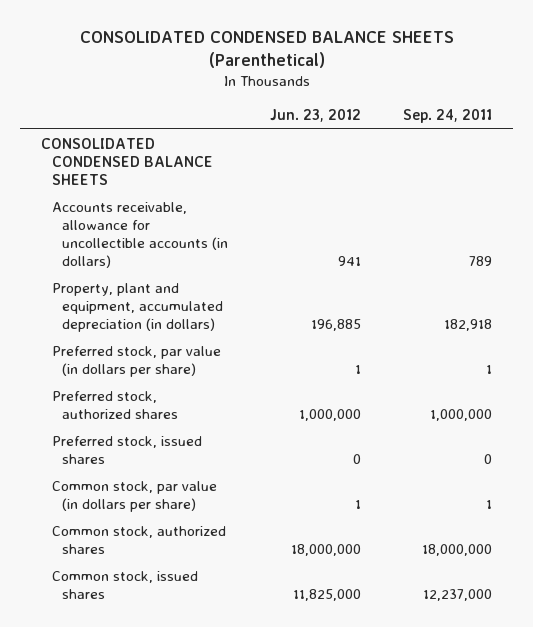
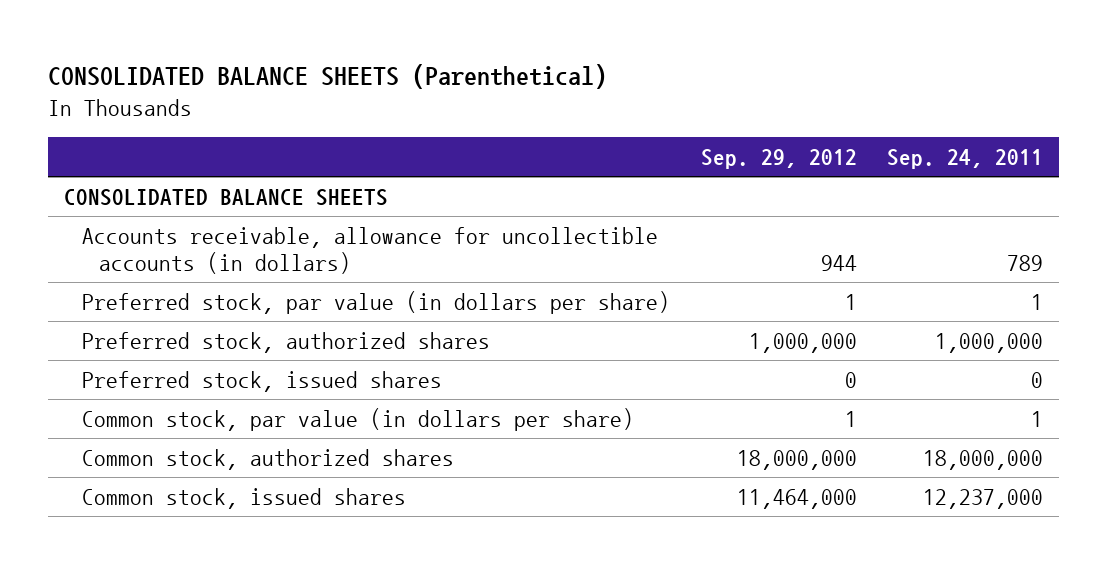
[79,31,454,69] CONSOLIDATED CONDENSED BALANCE SHEETS (Parenthetical) -> [48,63,608,89] CONSOLIDATED BALANCE SHEETS (Parenthetical)
[270,108,362,122] Jun. 23, 2012 -> none
none -> [700,149,857,170] Sep. 29, 2012
[41,137,213,185] CONSOLIDATED CONDENSED BALANCE SHEETS -> [63,188,388,206] CONSOLIDATED BALANCE SHEETS
[51,282,224,332] Property, plant and equipment, accumulated depreciation (in dollars) -> none

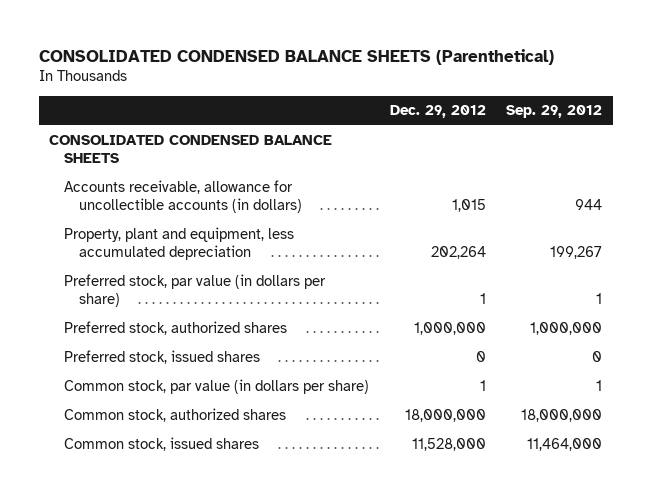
[48,63,608,89] CONSOLIDATED BALANCE SHEETS (Parenthetical) -> [38,48,554,65] CONSOLIDATED CONDENSED BALANCE SHEETS (Parenthetical)
[887,149,1044,170] Sep. 24, 2011 -> none
none -> [389,105,486,119] Dec. 29, 2012
[63,188,388,206] CONSOLIDATED BALANCE SHEETS -> [49,135,333,164] CONSOLIDATED CONDENSED BALANCE SHEETS
none -> [64,227,295,261] Property, plant and equipment, less accumulated depreciation

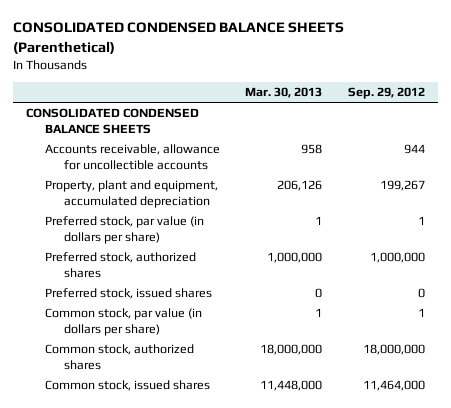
[389,105,486,119] Dec. 29, 2012 -> none
none -> [245,87,323,99] Mar. 30, 2013
[64,180,303,214] Accounts receivable, allowance for uncollectible accounts (in dollars) -> [44,144,220,170] Accounts receivable, allowance for uncollectible accounts
[64,227,295,261] Property, plant and equipment, less accumulated depreciation -> [44,180,218,208] Property, plant and equipment, accumulated depreciation

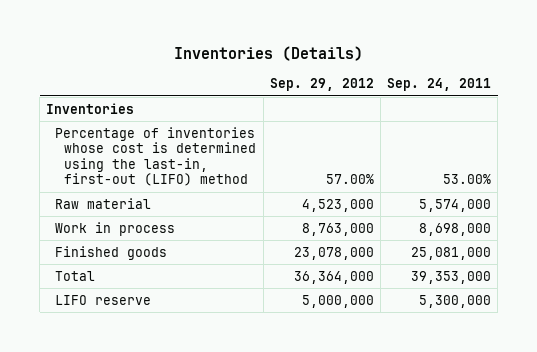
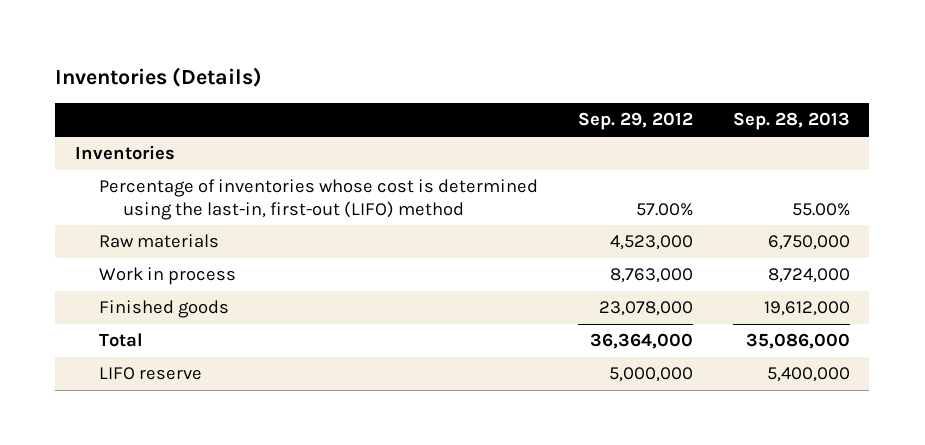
[387,78,492,92] Sep. 24, 2011 -> none
none -> [732,112,850,131] Sep. 28, 2013
[55,197,152,209] Raw material -> [99,234,220,249] Raw materials

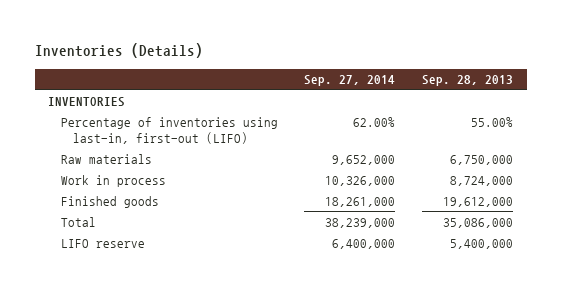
[577,112,693,131] Sep. 29, 2012 -> none
none -> [304,75,396,87] Sep. 27, 2014
[75,145,176,161] Inventories -> [48,96,126,107] INVENTORIES
[99,179,539,220] Percentage of inventories whose cost is determined using the last-in, first-out (LIFO) method -> [60,116,278,145] Percentage of inventories using last-in, first-out (LIFO)

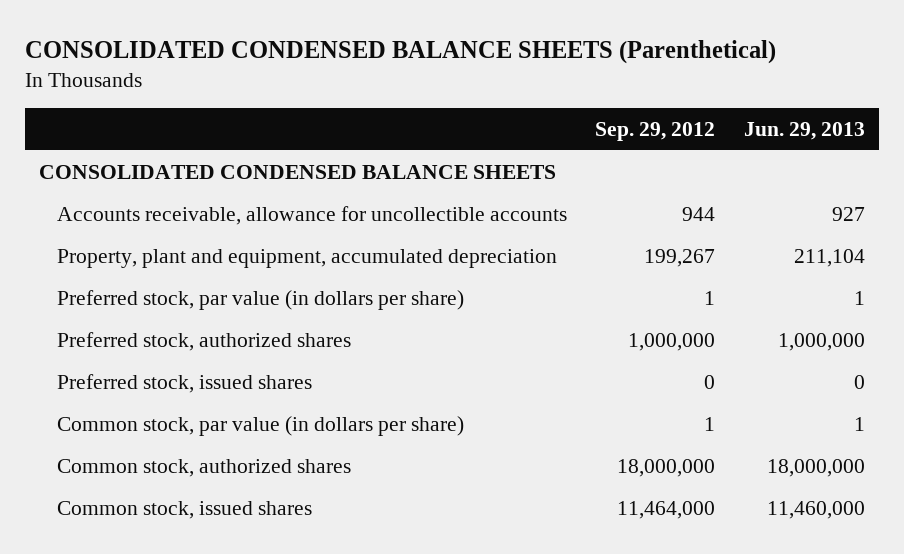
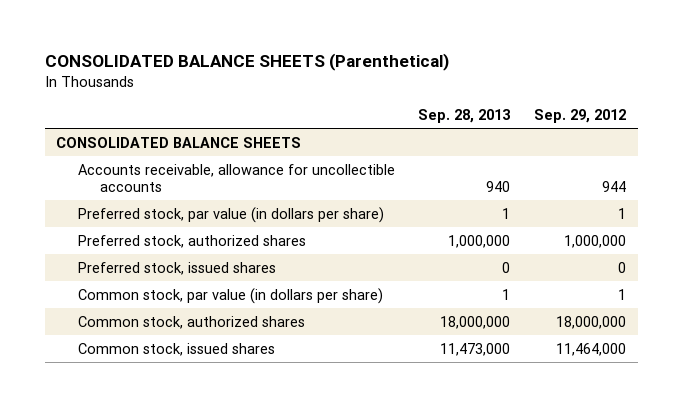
[24,40,776,65] CONSOLIDATED CONDENSED BALANCE SHEETS (Parenthetical) -> [44,53,449,72] CONSOLIDATED BALANCE SHEETS (Parenthetical)
[744,121,866,140] Jun. 29, 2013 -> none
none -> [418,109,511,124] Sep. 28, 2013
[39,164,557,179] CONSOLIDATED CONDENSED BALANCE SHEETS -> [56,136,302,148] CONSOLIDATED BALANCE SHEETS
[56,248,557,268] Property, plant and equipment, accumulated depreciation -> none

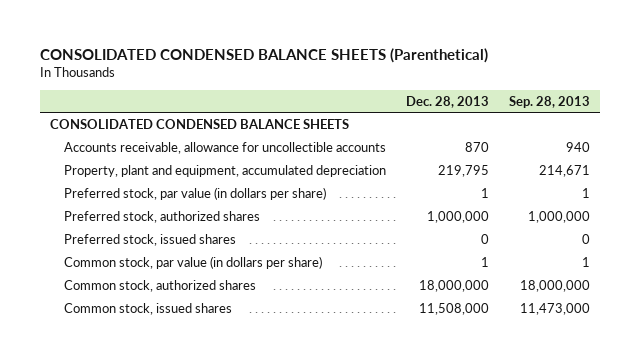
[44,53,449,72] CONSOLIDATED BALANCE SHEETS (Parenthetical) -> [40,47,489,63] CONSOLIDATED CONDENSED BALANCE SHEETS (Parenthetical)
[533,109,626,124] Sep. 29, 2012 -> none
none -> [405,95,489,108] Dec. 28, 2013
[56,136,302,148] CONSOLIDATED BALANCE SHEETS -> [50,118,350,129] CONSOLIDATED CONDENSED BALANCE SHEETS
none -> [63,164,386,177] Property, plant and equipment, accumulated depreciation

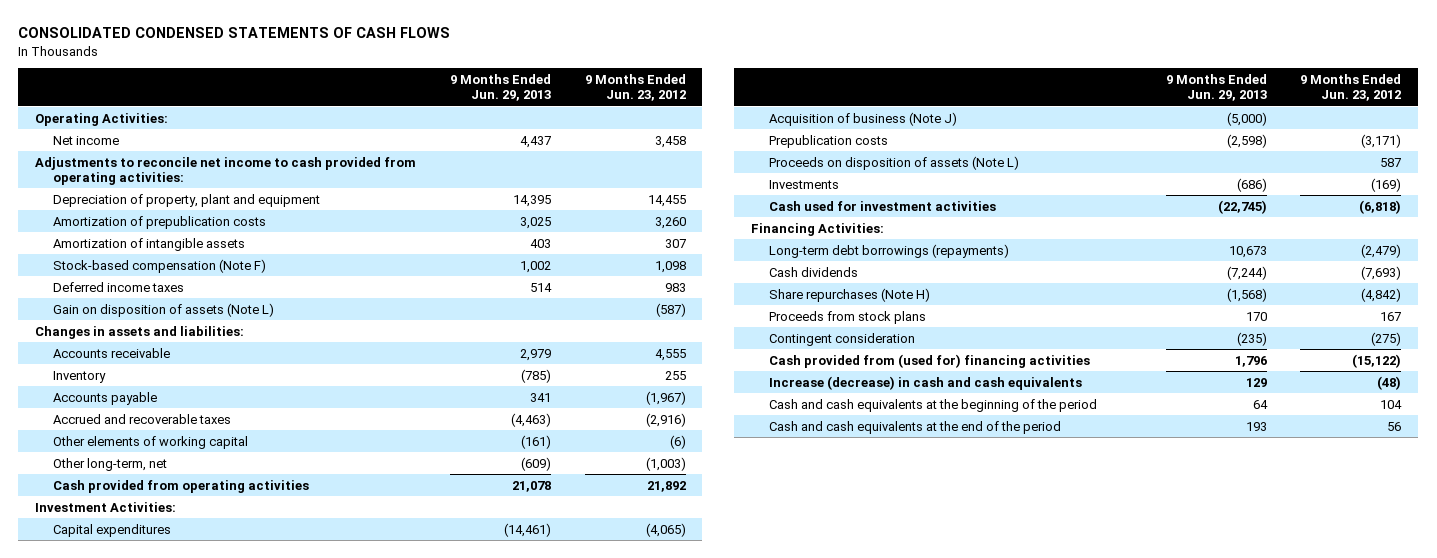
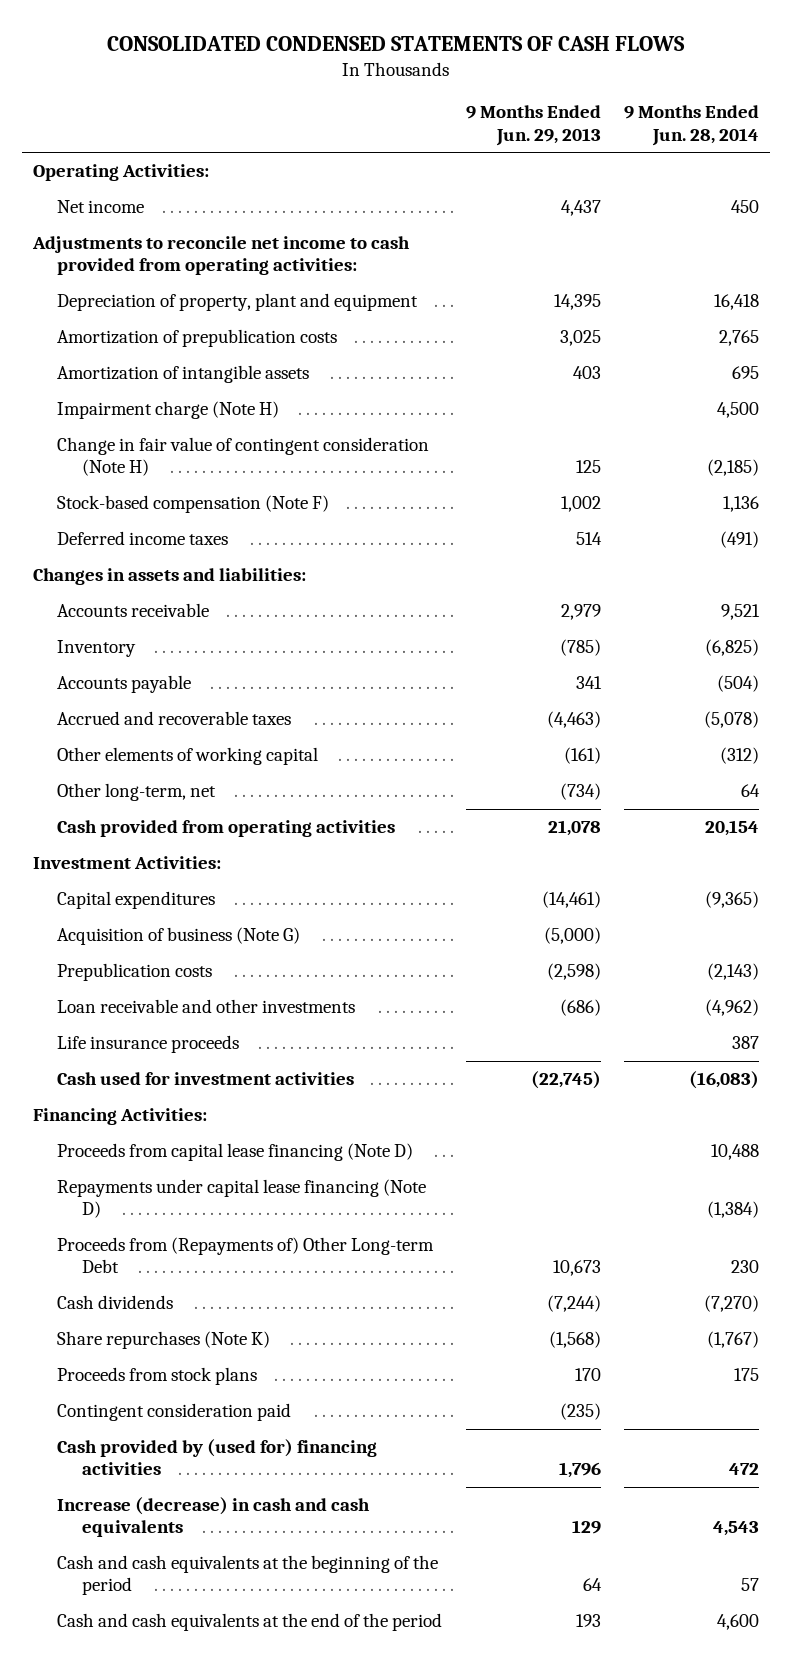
[584,73,686,102] 9 Months Ended Jun. 23, 2012 -> none
none -> [623,105,759,146] 9 Months Ended Jun. 28, 2014
none -> [57,401,280,420] Impairment charge (Note H)
none -> [57,437,430,477] Change in fair value of contingent consideration (Note H)
[52,302,274,317] Gain on disposition of assets (Note L) -> none
[520,456,551,471] (609) -> [559,783,601,801] (734)
[768,111,957,126] Acquisition of business (Note J) -> [57,927,301,946] Acquisition of business (Note G)
[768,155,1019,170] Proceeds on disposition of assets (Note L) -> none
[768,179,839,189] Investments -> [57,999,356,1014] Loan receivable and other investments
none -> [57,1035,240,1054] Life insurance proceeds
none -> [57,1143,414,1162] Proceeds from capital lease financing (Note D)
none -> [57,1179,427,1219] Repayments under capital lease financing (Note D)
[768,243,1009,258] Long-term debt borrowings (repayments) -> [57,1237,435,1274] Proceeds from (Repayments of) Other Long-term Debt
[768,287,930,302] Share repurchases (Note H) -> [57,1331,271,1350] Share repurchases (Note K)
[768,332,915,346] Contingent consideration -> [57,1403,292,1422] Contingent consideration paid
[768,353,1090,368] Cash provided from (used for) financing activities -> [57,1439,378,1476] Cash provided by (used for) financing activities

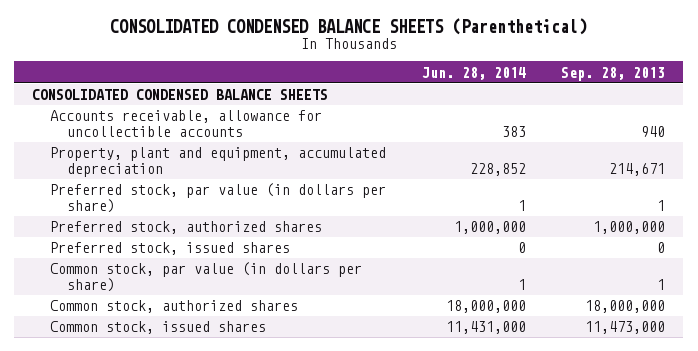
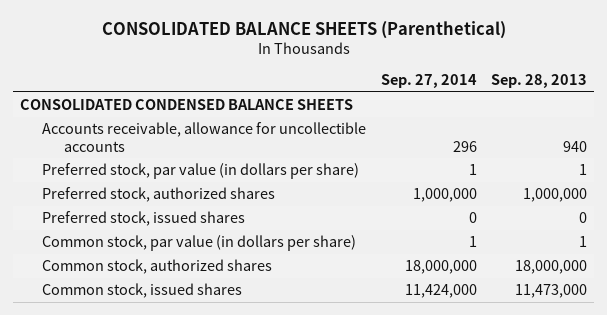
[109,18,587,36] CONSOLIDATED CONDENSED BALANCE SHEETS (Parenthetical) -> [101,20,506,39] CONSOLIDATED BALANCE SHEETS (Parenthetical)
[421,66,526,80] Jun. 28, 2014 -> none
none -> [380,74,477,89] Sep. 27, 2014
[49,147,386,177] Property, plant and equipment, accumulated depreciation -> none

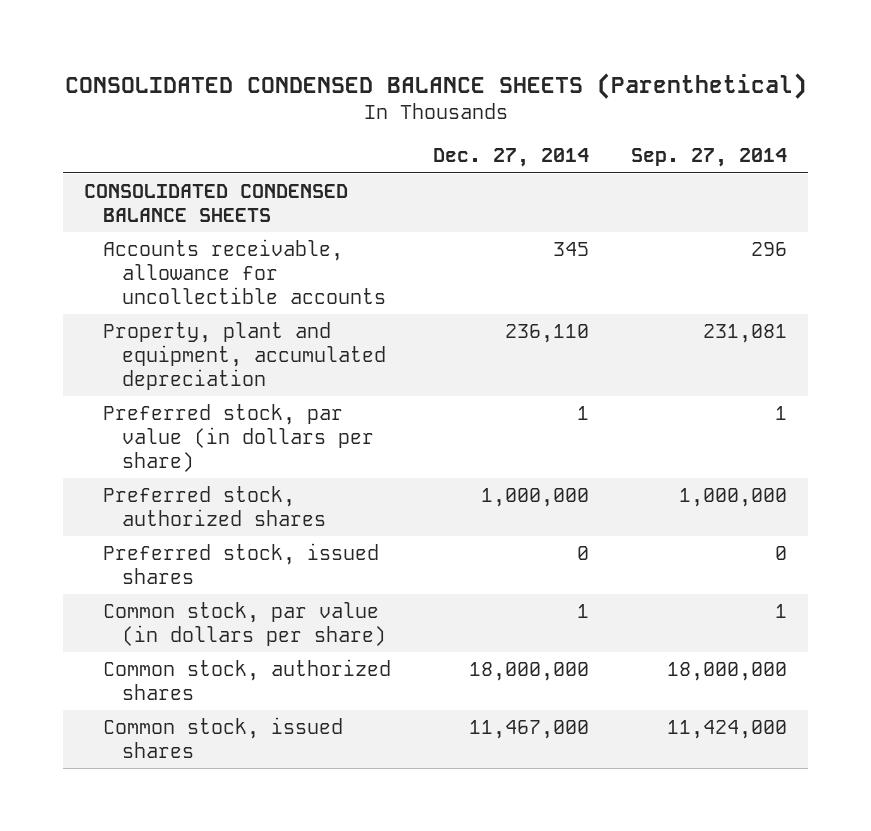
[101,20,506,39] CONSOLIDATED BALANCE SHEETS (Parenthetical) -> [64,73,807,100] CONSOLIDATED CONDENSED BALANCE SHEETS (Parenthetical)
[491,74,588,89] Sep. 28, 2013 -> none
none -> [433,148,590,168] Dec. 27, 2014
none -> [103,321,387,391] Property, plant and equipment, accumulated depreciation

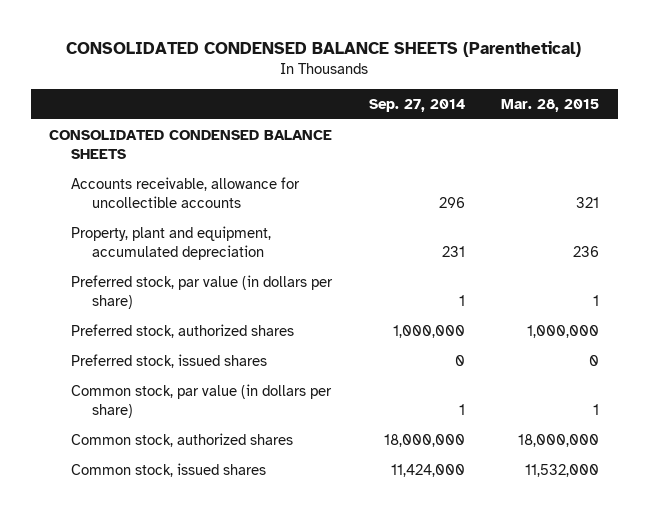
[433,148,590,168] Dec. 27, 2014 -> none
none -> [501,98,600,112] Mar. 28, 2015
[703,323,788,343] 231,081 -> [441,245,465,257] 231

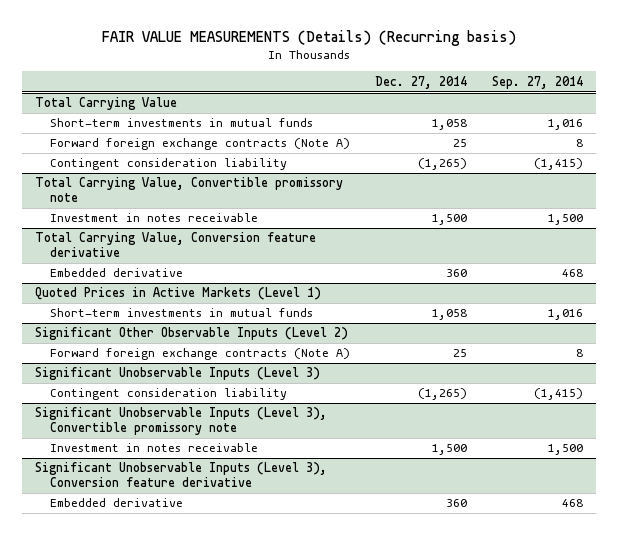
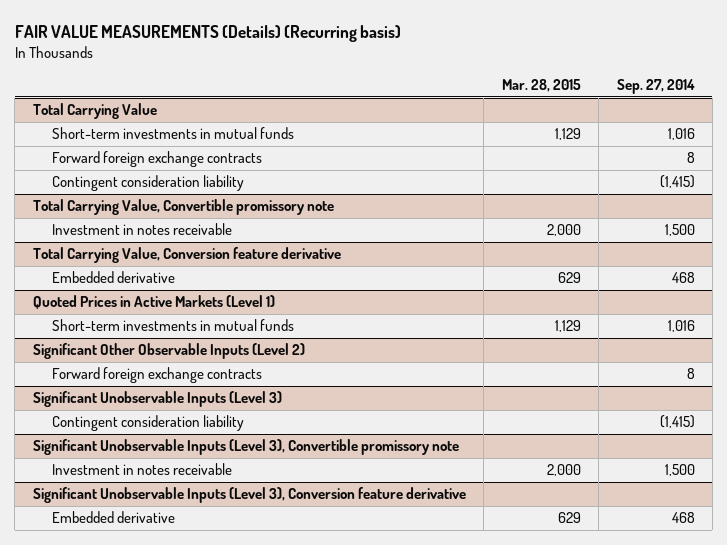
[375,75,468,89] Dec. 27, 2014 -> none
none -> [501,79,581,93] Mar. 28, 2015
[50,138,351,151] Forward foreign exchange contracts (Note A) -> [51,151,262,168] Forward foreign exchange contracts
[50,348,351,361] Forward foreign exchange contracts (Note A) -> [51,367,262,384] Forward foreign exchange contracts

